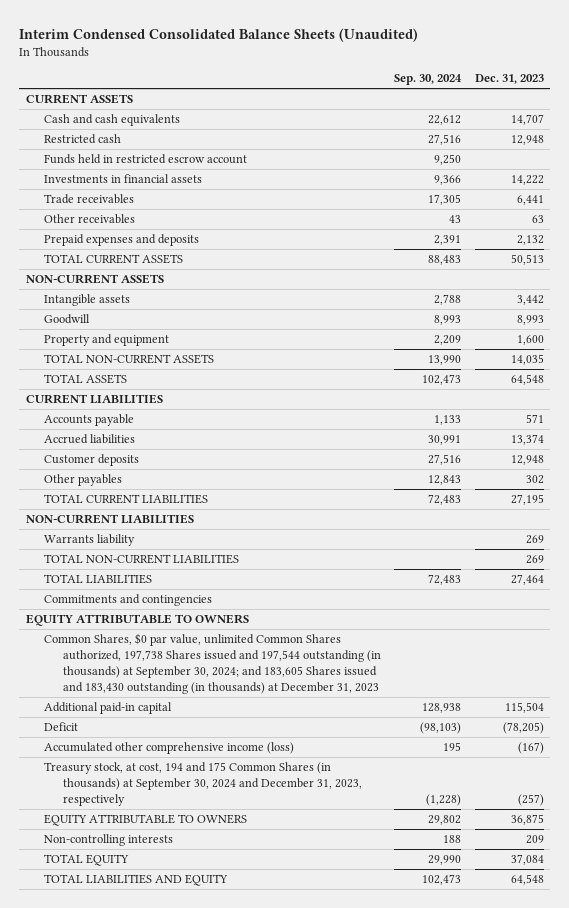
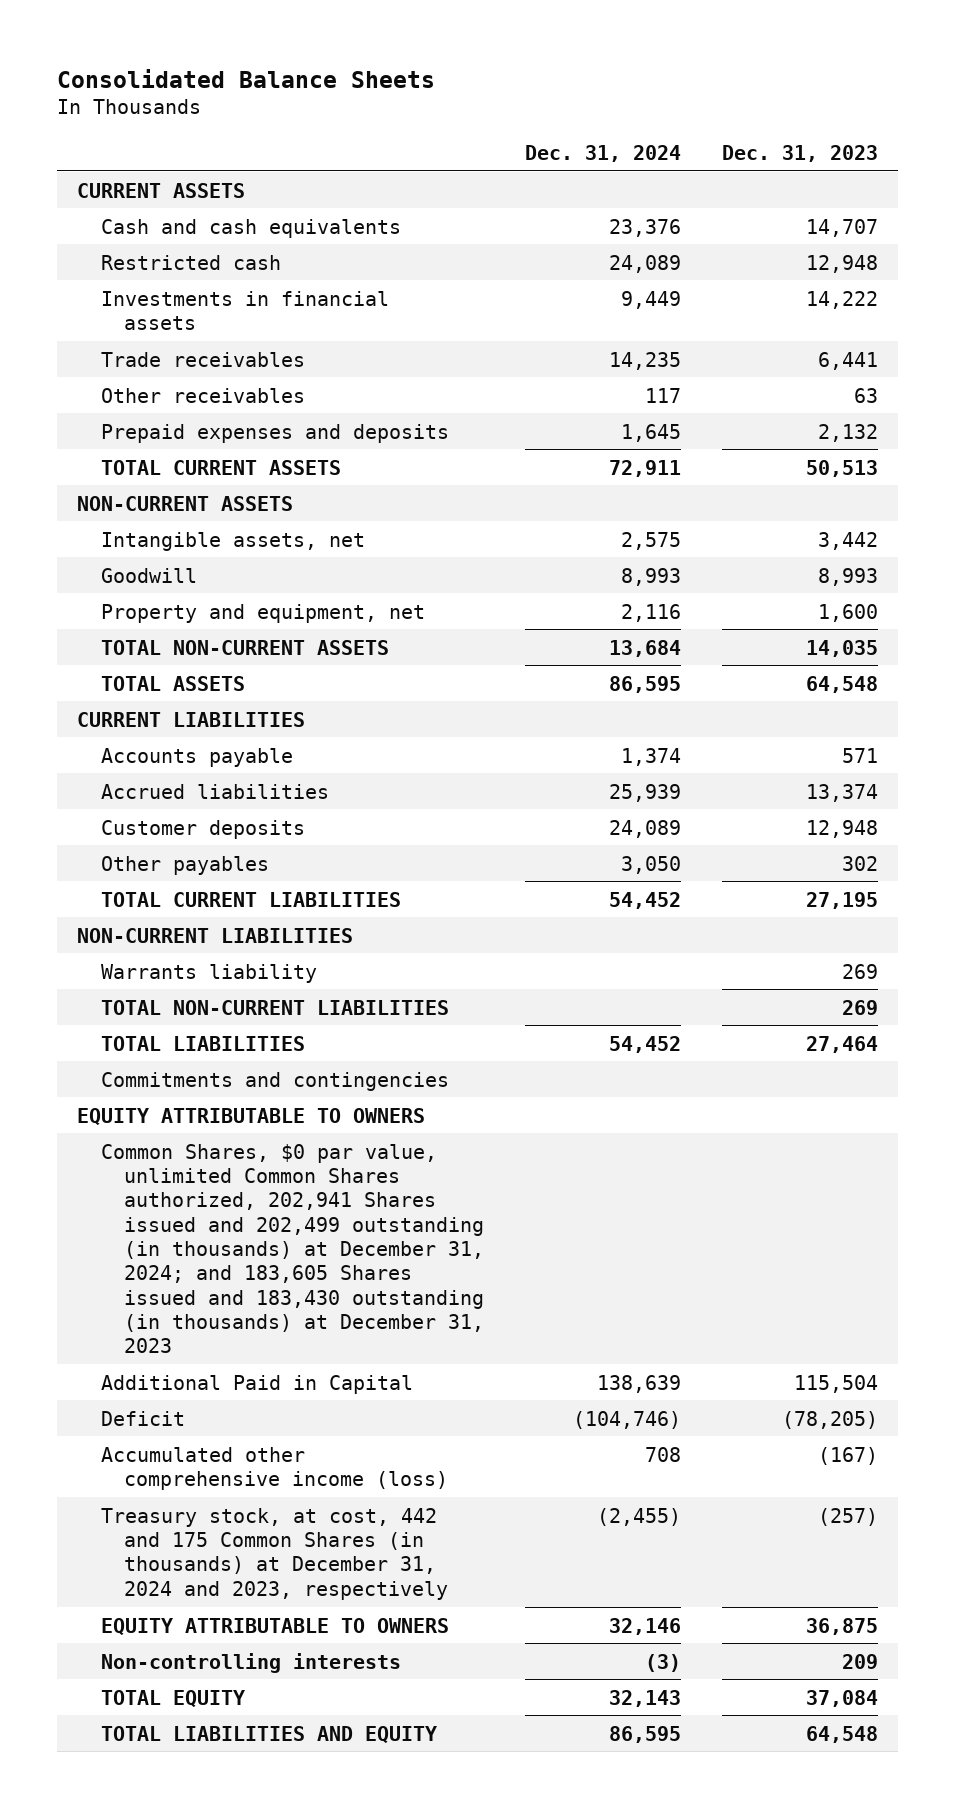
[19,27,419,42] Interim Condensed Consolidated Balance Sheets (Unaudited) -> [56,68,435,88] Consolidated Balance Sheets
[394,74,463,86] Sep. 30, 2024 -> none
none -> [524,144,681,162] Dec. 31, 2024
[44,154,248,165] Funds held in restricted escrow account -> none
[44,294,131,307] Intangible assets -> [100,531,365,551] Intangible assets, net
[44,334,170,347] Property and equipment -> [100,603,425,623] Property and equipment, net
[44,633,381,694] Common Shares, $0 par value, unlimited Common Shares authorized, 197,738 Shares issued and 197,544 outstanding (in thousands) at September 30, 2024; and 183,605 Shares issued and 183,430 outstanding (in thousands) at December 31, 2023 -> [100,1143,485,1354] Common Shares, $0 par value, unlimited Common Shares authorized, 202,941 Shares issued and 202,499 outstanding (in thousands) at December 31, 2024; and 183,605 Shares issued and 183,430 outstanding (in thousands) at December 31, 2023
[44,702,173,715] Additional paid-in capital -> [100,1374,413,1394] Additional Paid in Capital
[44,762,362,806] Treasury stock, at cost, 194 and 175 Common Shares (in thousands) at September 30, 2024 and December 31, 2023, respectively -> [100,1507,449,1600] Treasury stock, at cost, 442 and 175 Common Shares (in thousands) at December 31, 2024 and 2023, respectively

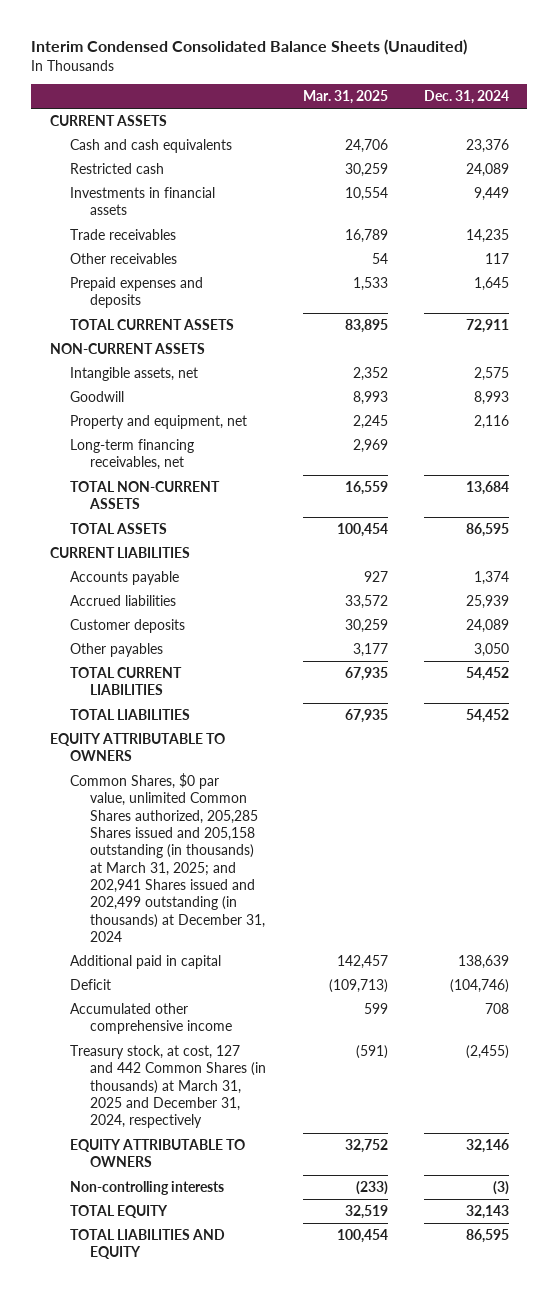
[56,68,435,88] Consolidated Balance Sheets -> [31,39,468,56] Interim Condensed Consolidated Balance Sheets (Unaudited)
[721,144,878,162] Dec. 31, 2023 -> none
none -> [302,90,388,105] Mar. 31, 2025
none -> [69,438,194,471] Long-term financing receivables, net
[77,927,354,943] NON-CURRENT LIABILITIES -> none
[100,963,317,983] Warrants liability -> none
[100,999,449,1015] TOTAL NON-CURRENT LIABILITIES -> none
[100,1071,449,1091] Commitments and contingencies -> none
[100,1143,485,1354] Common Shares, $0 par value, unlimited Common Shares authorized, 202,941 Shares issued and 202,499 outstanding (in thousands) at December 31, 2024; and 183,605 Shares issued and 183,430 outstanding (in thousands) at December 31, 2023 -> [69,772,266,942] Common Shares, $0 par value, unlimited Common Shares authorized, 205,285 Shares issued and 205,158 outstanding (in thousands) at March 31, 2025; and 202,941 Shares issued and 202,499 outstanding (in thousands) at December 31, 2024
[100,1374,413,1394] Additional Paid in Capital -> [69,954,221,969] Additional paid in capital
[100,1446,449,1490] Accumulated other comprehensive income (loss) -> [69,1002,233,1035] Accumulated other comprehensive income
[100,1507,449,1600] Treasury stock, at cost, 442 and 175 Common Shares (in thousands) at December 31, 2024 and 2023, respectively -> [69,1044,267,1129] Treasury stock, at cost, 127 and 442 Common Shares (in thousands) at March 31, 2025 and December 31, 2024, respectively

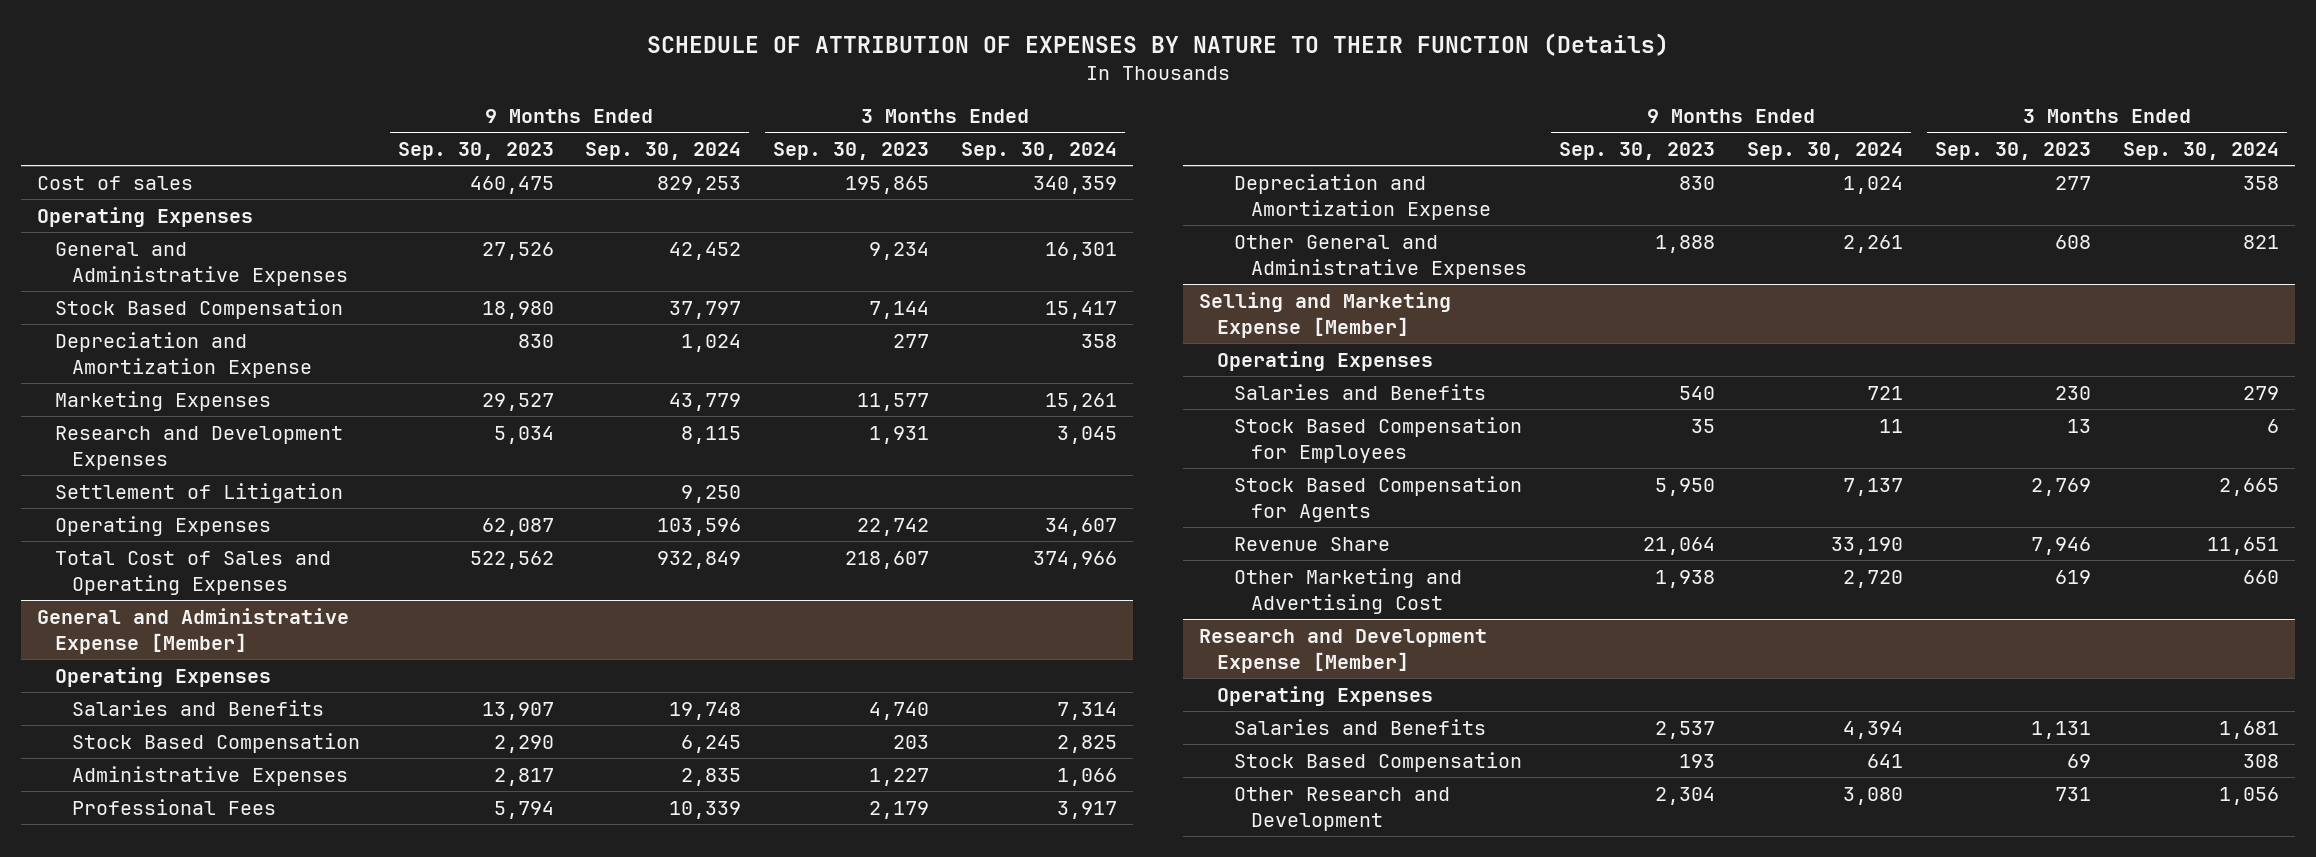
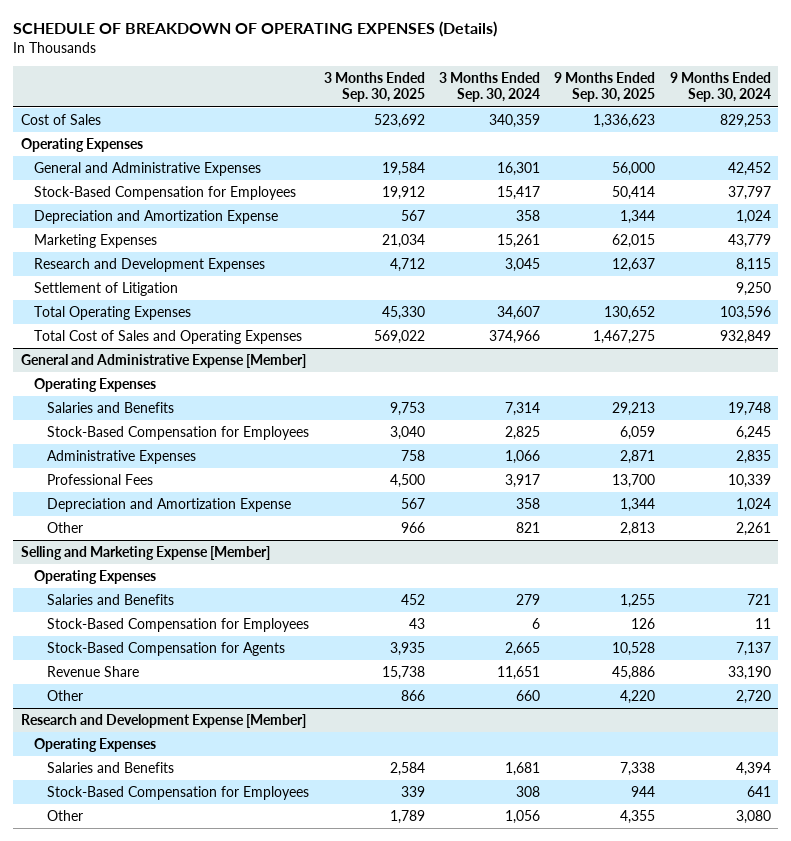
[647,32,1670,56] SCHEDULE OF ATTRIBUTION OF EXPENSES BY NATURE TO THEIR FUNCTION (Details) -> [13,21,498,38] SCHEDULE OF BREAKDOWN OF OPERATING EXPENSES (Details)
[397,142,554,161] Sep. 30, 2023 -> none
[773,142,930,161] Sep. 30, 2023 -> none
none -> [323,72,425,103] 3 Months Ended Sep. 30, 2025
none -> [554,72,656,103] 9 Months Ended Sep. 30, 2025
[37,175,194,190] Cost of sales -> [20,113,101,125] Cost of Sales
[54,298,343,319] Stock Based Compensation -> [34,185,297,200] Stock-Based Compensation for Employees
[54,515,271,536] Operating Expenses -> [34,305,192,320] Total Operating Expenses
[72,732,361,753] Stock Based Compensation -> [47,425,310,440] Stock-Based Compensation for Employees
[1234,234,1528,279] Other General and Administrative Expenses -> [47,521,84,533] Other
[1234,416,1523,463] Stock Based Compensation for Employees -> [47,617,310,632] Stock-Based Compensation for Employees
[1234,475,1523,522] Stock Based Compensation for Agents -> [47,641,286,656] Stock-Based Compensation for Agents
[1234,567,1463,614] Other Marketing and Advertising Cost -> [47,689,84,701] Other
[1234,751,1523,772] Stock Based Compensation -> [47,785,310,800] Stock-Based Compensation for Employees
[1234,786,1451,831] Other Research and Development -> [47,809,84,821] Other

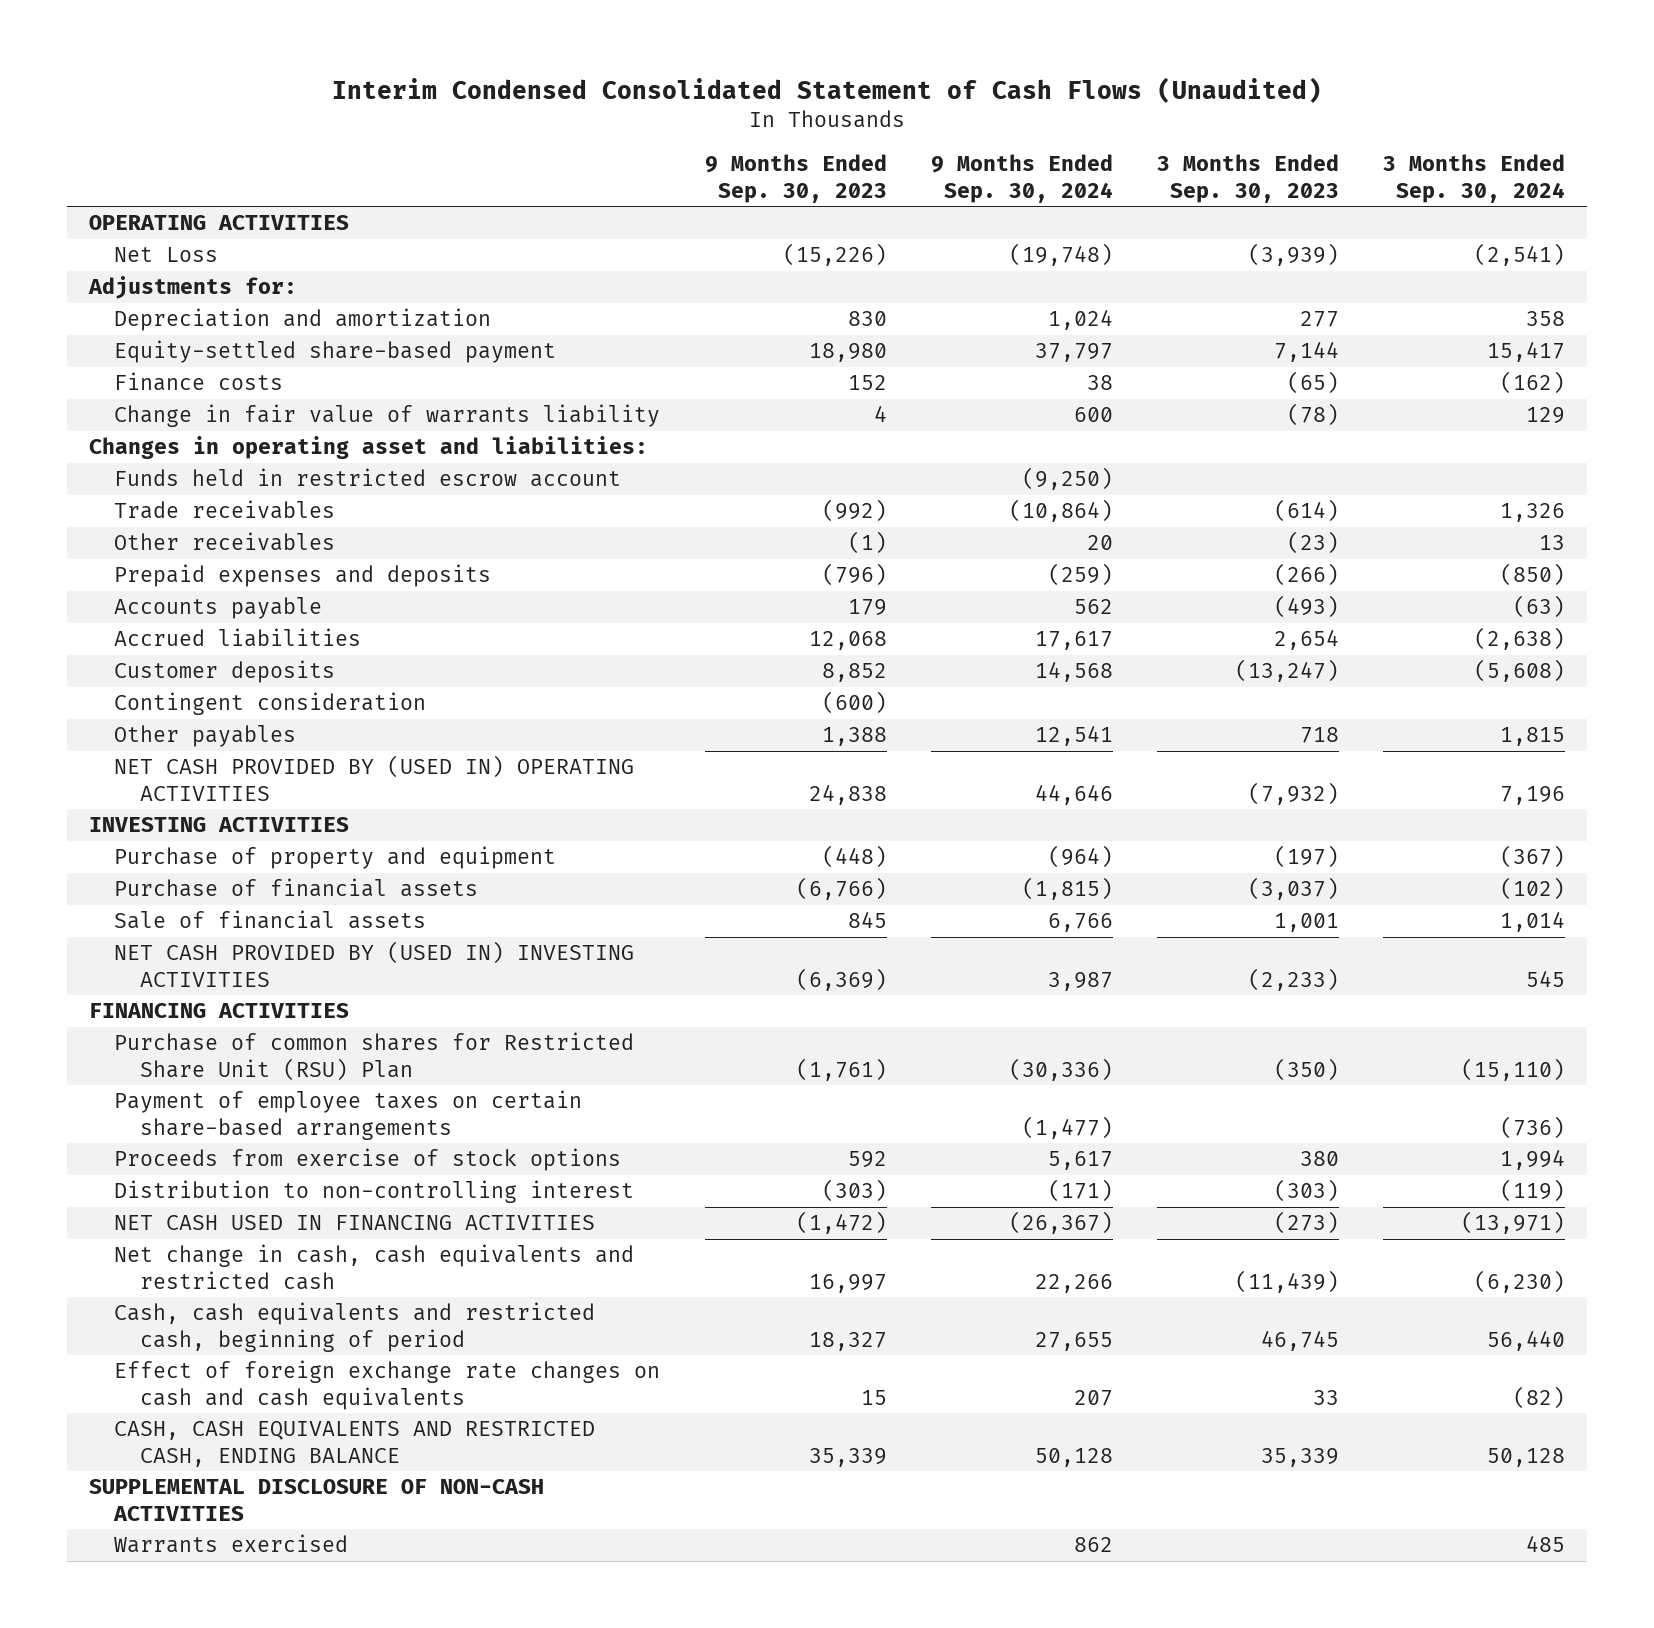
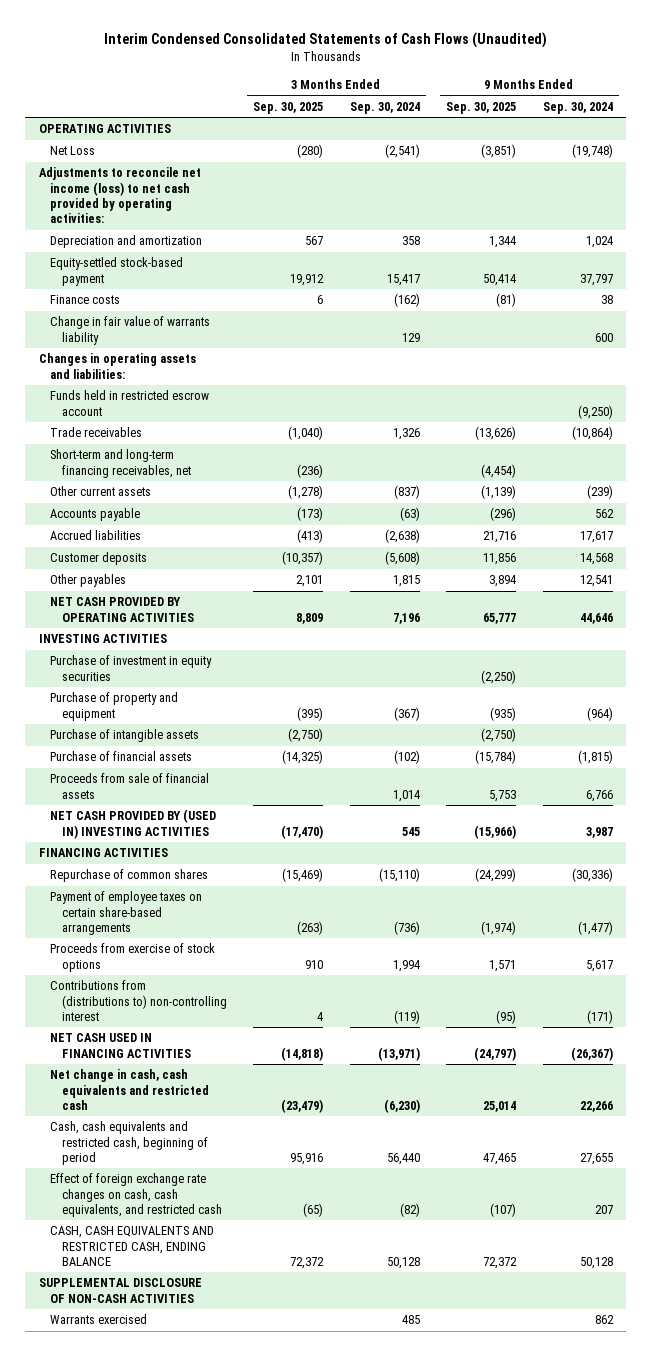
[331,77,1322,104] Interim Condensed Consolidated Statement of Cash Flows (Unaudited) -> [103,32,547,49] Interim Condensed Consolidated Statements of Cash Flows (Unaudited)
[704,154,887,203] 9 Months Ended Sep. 30, 2023 -> none
[1156,154,1339,203] 3 Months Ended Sep. 30, 2023 -> none
none -> [253,101,324,114] Sep. 30, 2025
none -> [446,101,517,114] Sep. 30, 2025
[87,276,297,300] Adjustments for: -> [38,167,201,223] Adjustments to reconcile net income (loss) to net cash provided by operating activities:
[114,340,557,364] Equity-settled share-based payment -> [50,257,184,286] Equity-settled stock-based payment
[88,436,648,460] Changes in operating asset and liabilities: -> [38,353,196,379] Changes in operating assets and liabilities:
[114,532,336,552] Other receivables -> none
[114,564,492,588] Prepaid expenses and deposits -> none
none -> [50,449,191,478] Short-term and long-term financing receivables, net
none -> [50,486,152,497] Other current assets
[114,692,427,716] Contingent consideration -> none
[114,755,635,801] NET CASH PROVIDED BY (USED IN) OPERATING ACTIVITIES -> [50,597,194,622] NET CASH PROVIDED BY OPERATING ACTIVITIES
none -> [50,655,213,681] Purchase of investment in equity securities
none -> [50,729,200,743] Purchase of intangible assets
[114,910,427,930] Sale of financial assets -> [50,773,210,799] Proceeds from sale of financial assets
[114,1032,635,1081] Purchase of common shares for Restricted Share Unit (RSU) Plan -> [50,869,209,883] Repurchase of common shares
[114,1180,635,1204] Distribution to non-controlling interest -> [50,980,227,1021] Contributions from (distributions to) non-controlling interest
[114,1360,661,1410] Effect of foreign exchange rate changes on cash and cash equivalents -> [50,1173,222,1217] Effect of foreign exchange rate changes on cash, cash equivalents, and restricted cash

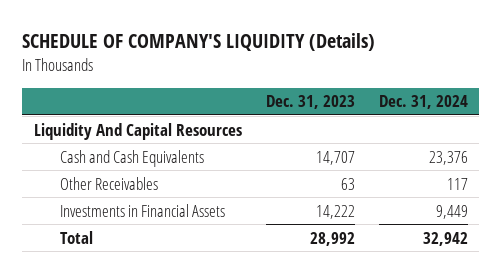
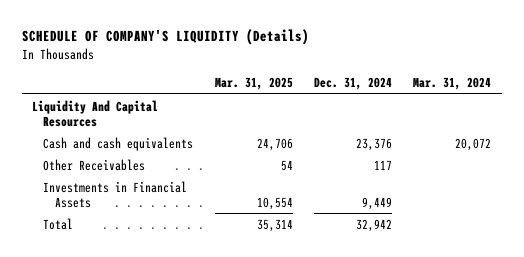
[265,95,355,110] Dec. 31, 2023 -> none
none -> [214,77,293,91] Mar. 31, 2025
none -> [413,77,492,91] Mar. 31, 2024
[59,149,204,167] Cash and Cash Equivalents -> [43,136,194,151] Cash and cash equivalents

